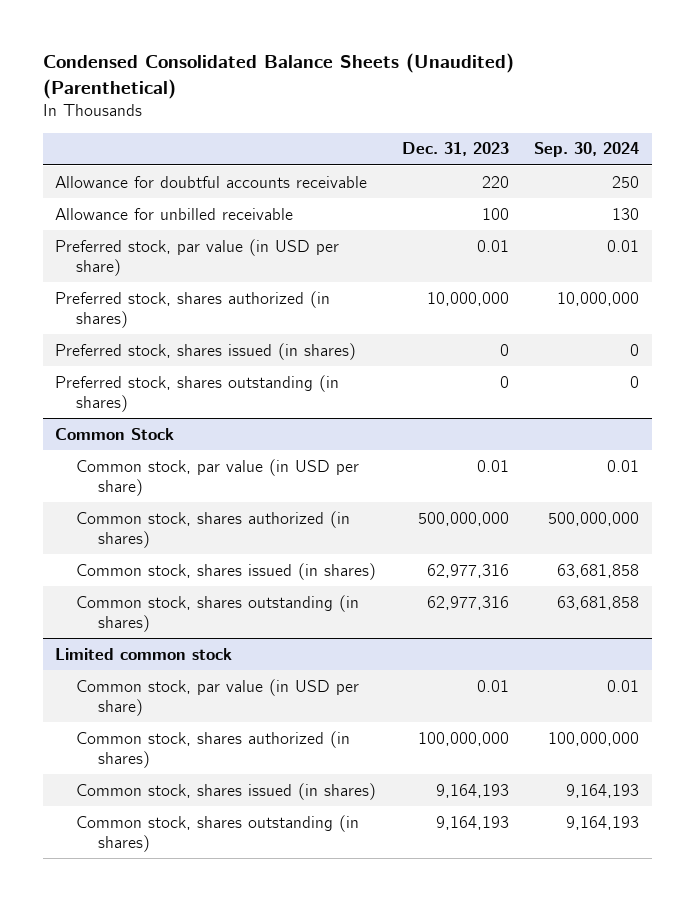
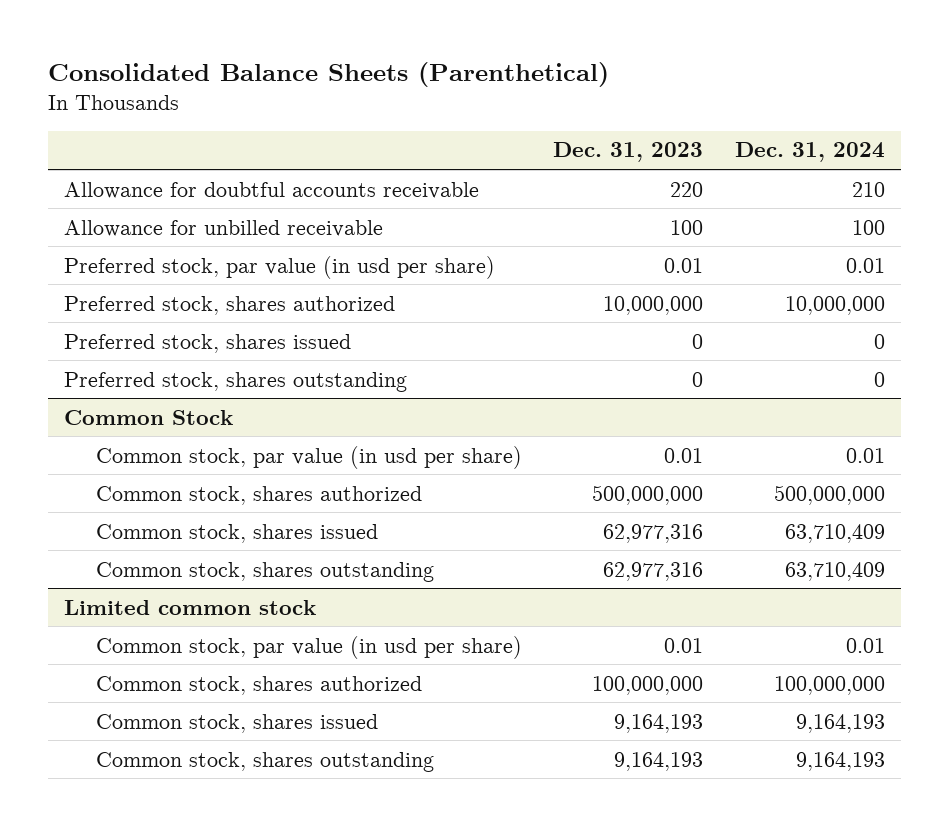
[42,53,514,99] Condensed Consolidated Balance Sheets (Unaudited) (Parenthetical) -> [47,61,609,87] Consolidated Balance Sheets (Parenthetical)
[534,142,640,158] Sep. 30, 2024 -> none
none -> [735,142,886,163] Dec. 31, 2024
[55,238,340,276] Preferred stock, par value (in USD per share) -> [63,255,495,279] Preferred stock, par value (in usd per share)
[55,290,331,328] Preferred stock, shares authorized (in shares) -> [63,295,395,315] Preferred stock, shares authorized
[55,342,357,360] Preferred stock, shares issued (in shares) -> [63,333,351,353] Preferred stock, shares issued
[55,374,340,412] Preferred stock, shares outstanding (in shares) -> [63,371,407,392] Preferred stock, shares outstanding
[76,458,360,496] Common stock, par value (in USD per share) -> [95,445,522,469] Common stock, par value (in usd per share)
[76,510,351,548] Common stock, shares authorized (in shares) -> [95,485,422,505] Common stock, shares authorized
[76,562,377,580] Common stock, shares issued (in shares) -> [95,523,378,543] Common stock, shares issued
[76,594,360,632] Common stock, shares outstanding (in shares) -> [95,561,434,582] Common stock, shares outstanding
[76,678,360,716] Common stock, par value (in USD per share) -> [95,635,522,659] Common stock, par value (in usd per share)
[76,730,351,768] Common stock, shares authorized (in shares) -> [95,675,422,695] Common stock, shares authorized
[76,782,377,800] Common stock, shares issued (in shares) -> [95,713,378,733] Common stock, shares issued
[76,814,360,852] Common stock, shares outstanding (in shares) -> [95,751,434,772] Common stock, shares outstanding

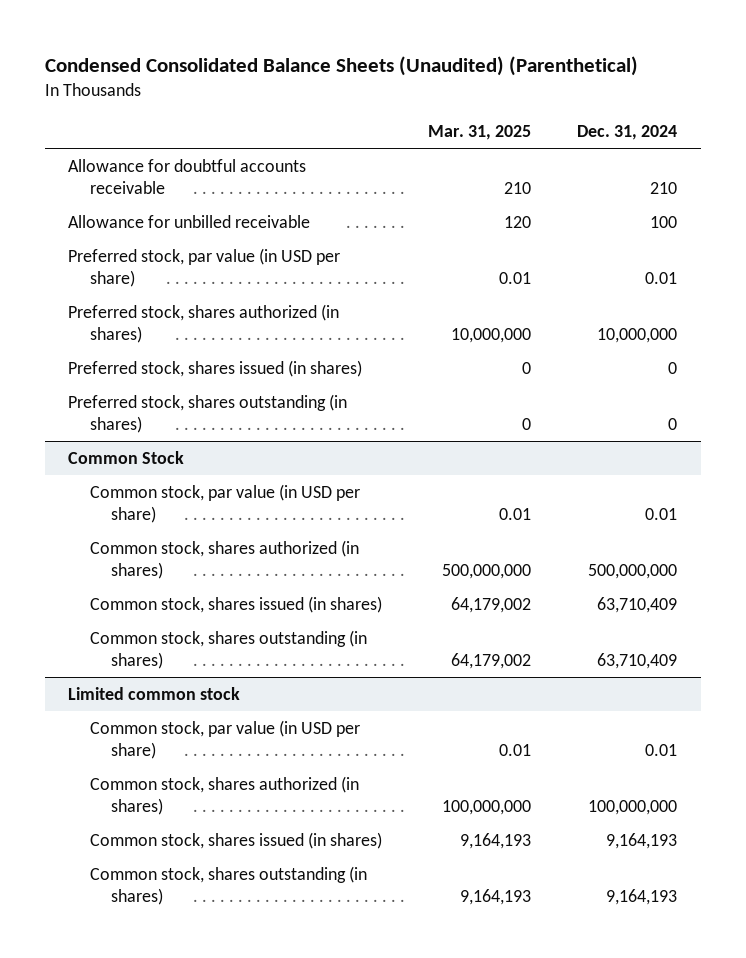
[47,61,609,87] Consolidated Balance Sheets (Parenthetical) -> [44,56,638,77] Condensed Consolidated Balance Sheets (Unaudited) (Parenthetical)
[553,142,704,163] Dec. 31, 2023 -> none
none -> [428,124,532,140] Mar. 31, 2025
[63,255,495,279] Preferred stock, par value (in usd per share) -> [68,247,341,287] Preferred stock, par value (in USD per share)
[63,295,395,315] Preferred stock, shares authorized -> [68,303,340,343] Preferred stock, shares authorized (in shares)
[63,333,351,353] Preferred stock, shares issued -> [68,359,363,377] Preferred stock, shares issued (in shares)
[63,371,407,392] Preferred stock, shares outstanding -> [68,393,348,433] Preferred stock, shares outstanding (in shares)
[95,445,522,469] Common stock, par value (in usd per share) -> [89,483,360,523] Common stock, par value (in USD per share)
[95,485,422,505] Common stock, shares authorized -> [89,539,359,579] Common stock, shares authorized (in shares)
[95,523,378,543] Common stock, shares issued -> [89,595,382,613] Common stock, shares issued (in shares)
[95,561,434,582] Common stock, shares outstanding -> [89,629,367,669] Common stock, shares outstanding (in shares)
[95,635,522,659] Common stock, par value (in usd per share) -> [89,719,360,759] Common stock, par value (in USD per share)
[95,675,422,695] Common stock, shares authorized -> [89,775,359,815] Common stock, shares authorized (in shares)
[95,713,378,733] Common stock, shares issued -> [89,831,382,849] Common stock, shares issued (in shares)
[95,751,434,772] Common stock, shares outstanding -> [89,865,367,905] Common stock, shares outstanding (in shares)

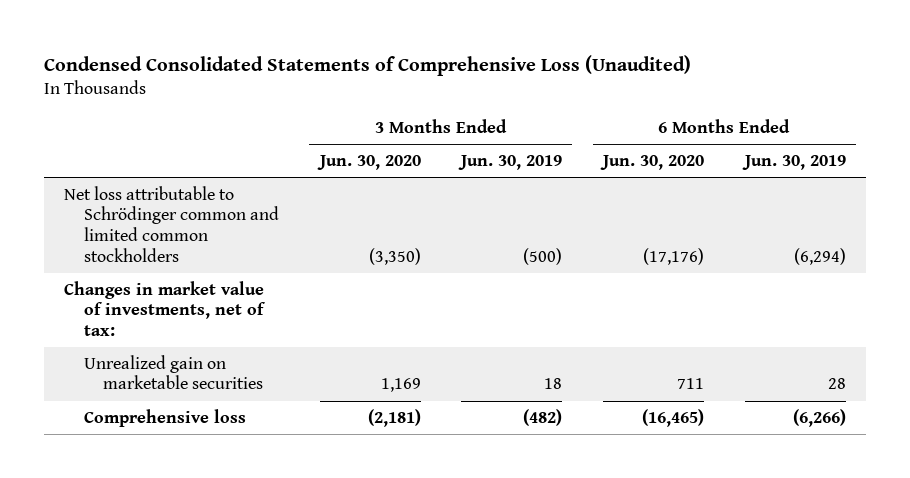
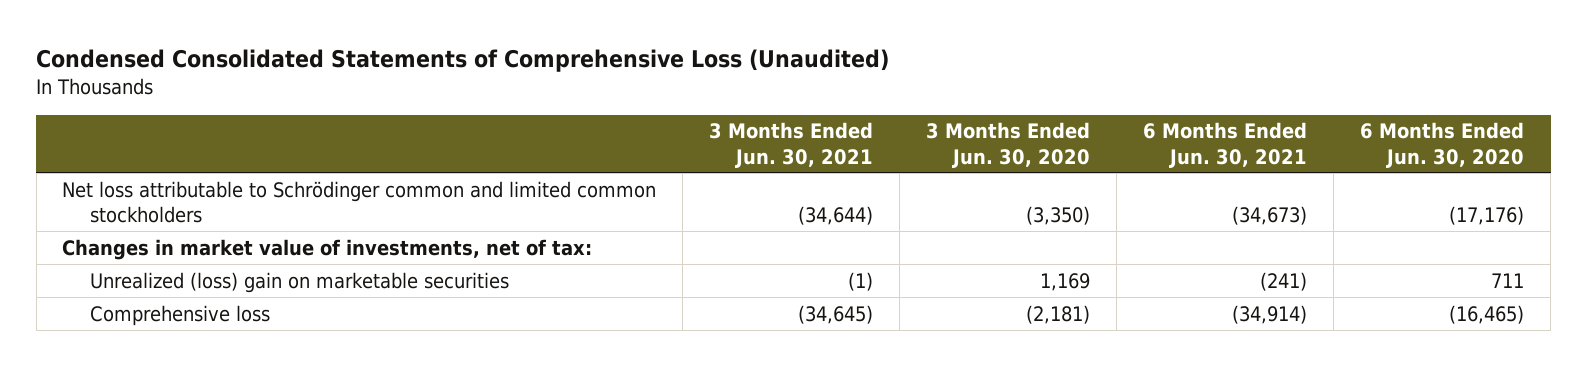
[458,155,563,171] Jun. 30, 2019 -> none
[741,155,846,171] Jun. 30, 2019 -> none
none -> [709,122,874,168] 3 Months Ended Jun. 30, 2021
none -> [1143,122,1308,168] 6 Months Ended Jun. 30, 2021
[83,354,264,390] Unrealized gain on marketable securities -> [89,271,509,293] Unrealized (loss) gain on marketable securities

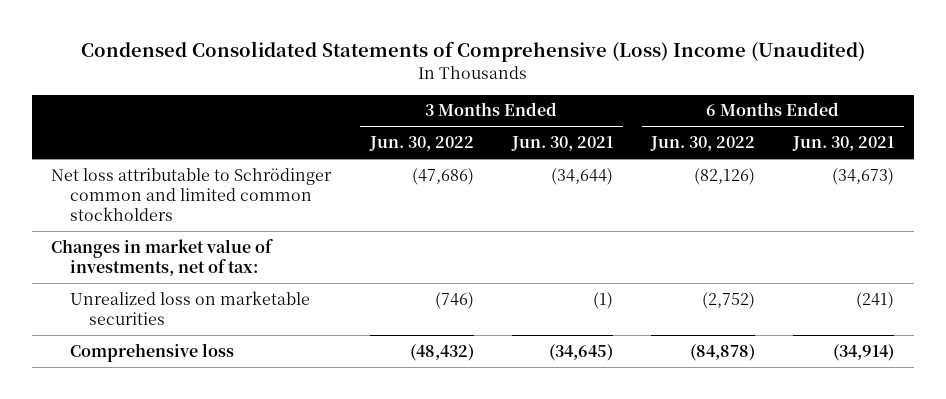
[36,49,890,73] Condensed Consolidated Statements of Comprehensive Loss (Unaudited) -> [80,41,865,63] Condensed Consolidated Statements of Comprehensive (Loss) Income (Unaudited)
[926,122,1091,168] 3 Months Ended Jun. 30, 2020 -> none
[1360,122,1525,168] 6 Months Ended Jun. 30, 2020 -> none
none -> [368,136,474,152] Jun. 30, 2022
none -> [650,136,756,152] Jun. 30, 2022
[89,271,509,293] Unrealized (loss) gain on marketable securities -> [70,290,311,325] Unrealized loss on marketable securities

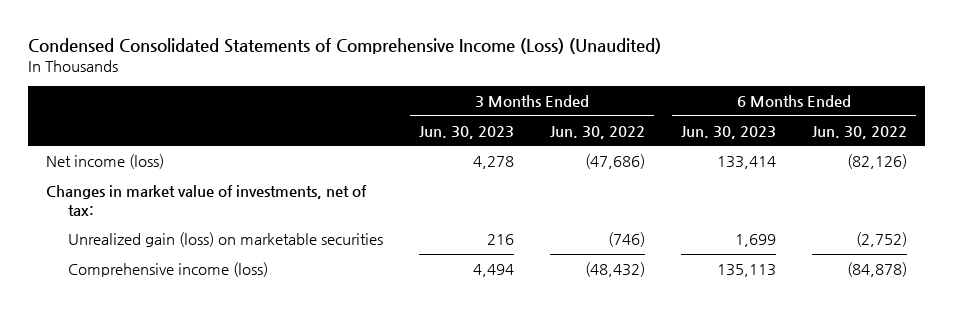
[80,41,865,63] Condensed Consolidated Statements of Comprehensive (Loss) Income (Unaudited) -> [28,38,662,55] Condensed Consolidated Statements of Comprehensive Income (Loss) (Unaudited)
[510,136,613,152] Jun. 30, 2021 -> none
[792,136,895,152] Jun. 30, 2021 -> none
none -> [418,125,514,139] Jun. 30, 2023
none -> [680,125,776,139] Jun. 30, 2023
[51,167,333,222] Net loss attributable to Schrödinger common and limited common stockholders -> [46,154,165,170] Net income (loss)
[70,290,311,325] Unrealized loss on marketable securities -> [67,232,383,248] Unrealized gain (loss) on marketable securities
[70,342,235,362] Comprehensive loss -> [67,262,268,278] Comprehensive income (loss)

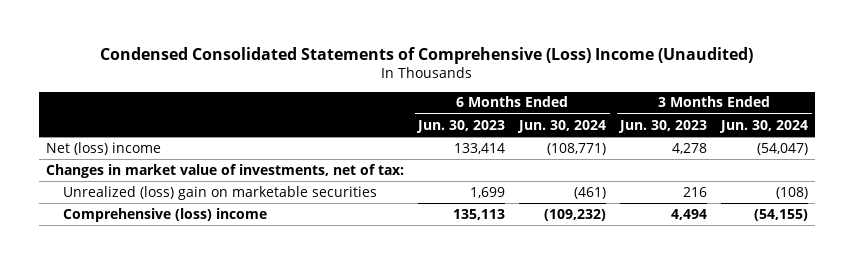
[28,38,662,55] Condensed Consolidated Statements of Comprehensive Income (Loss) (Unaudited) -> [100,47,754,65] Condensed Consolidated Statements of Comprehensive (Loss) Income (Unaudited)
[549,125,645,139] Jun. 30, 2022 -> none
[811,125,907,139] Jun. 30, 2022 -> none
none -> [517,119,607,133] Jun. 30, 2024
none -> [719,119,809,133] Jun. 30, 2024
[46,154,165,170] Net income (loss) -> [46,141,162,155] Net (loss) income
[67,232,383,248] Unrealized gain (loss) on marketable securities -> [63,185,378,200] Unrealized (loss) gain on marketable securities
[67,262,268,278] Comprehensive income (loss) -> [63,207,268,222] Comprehensive (loss) income

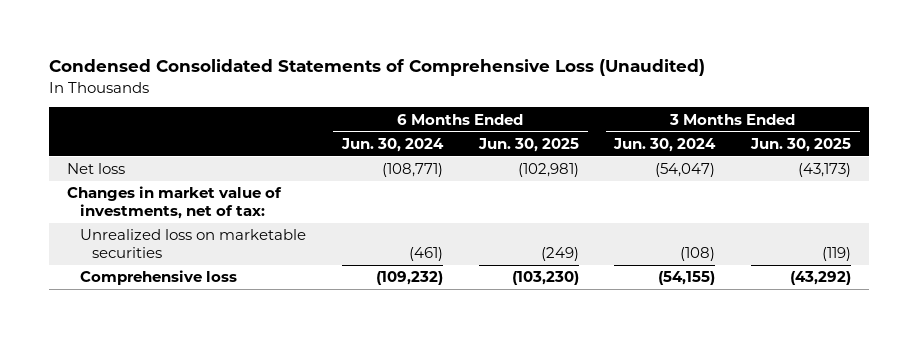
[100,47,754,65] Condensed Consolidated Statements of Comprehensive (Loss) Income (Unaudited) -> [49,59,706,77] Condensed Consolidated Statements of Comprehensive Loss (Unaudited)
[416,119,506,133] Jun. 30, 2023 -> none
[618,119,708,133] Jun. 30, 2023 -> none
none -> [477,137,579,152] Jun. 30, 2025
none -> [750,137,852,152] Jun. 30, 2025
[46,141,162,155] Net (loss) income -> [67,163,126,175] Net loss
[63,185,378,200] Unrealized (loss) gain on marketable securities -> [79,229,306,258] Unrealized loss on marketable securities
[63,207,268,222] Comprehensive (loss) income -> [79,270,237,286] Comprehensive loss

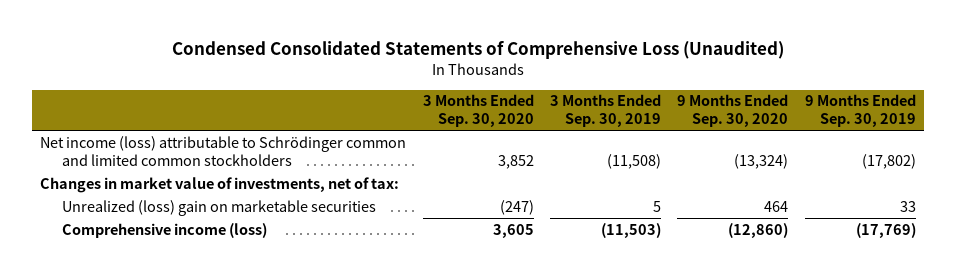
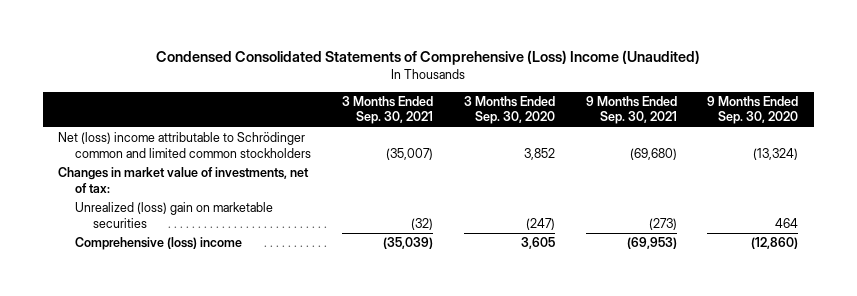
[172,40,785,59] Condensed Consolidated Statements of Comprehensive Loss (Unaudited) -> [156,50,701,66] Condensed Consolidated Statements of Comprehensive (Loss) Income (Unaudited)
[550,94,662,128] 3 Months Ended Sep. 30, 2019 -> none
[804,94,916,128] 9 Months Ended Sep. 30, 2019 -> none
none -> [342,95,434,125] 3 Months Ended Sep. 30, 2021
none -> [585,95,677,125] 9 Months Ended Sep. 30, 2021
[40,135,407,166] Net income (loss) attributable to Schrödinger common and limited common stockholders -> [58,132,312,158] Net (loss) income attributable to Schrödinger common and limited common stockholders
[62,222,268,238] Comprehensive income (loss) -> [75,237,243,251] Comprehensive (loss) income

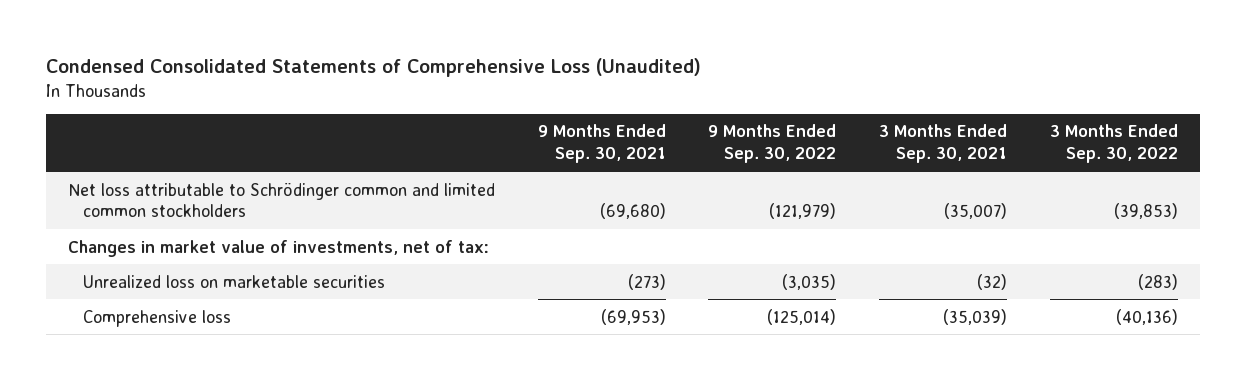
[156,50,701,66] Condensed Consolidated Statements of Comprehensive (Loss) Income (Unaudited) -> [46,58,702,78] Condensed Consolidated Statements of Comprehensive Loss (Unaudited)
[463,95,555,125] 3 Months Ended Sep. 30, 2020 -> none
[707,95,799,125] 9 Months Ended Sep. 30, 2020 -> none
none -> [708,124,837,164] 9 Months Ended Sep. 30, 2022
none -> [1050,124,1179,164] 3 Months Ended Sep. 30, 2022
[58,132,312,158] Net (loss) income attributable to Schrödinger common and limited common stockholders -> [67,181,495,218] Net loss attributable to Schrödinger common and limited common stockholders
[75,202,274,228] Unrealized (loss) gain on marketable securities -> [82,274,385,288] Unrealized loss on marketable securities
[75,237,243,251] Comprehensive (loss) income -> [82,309,231,327] Comprehensive loss

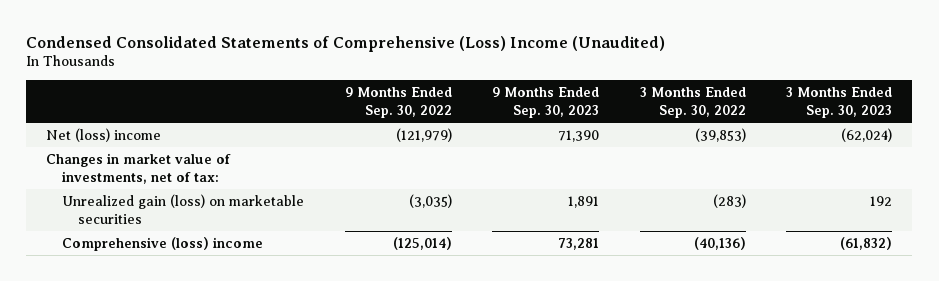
[46,58,702,78] Condensed Consolidated Statements of Comprehensive Loss (Unaudited) -> [26,35,666,52] Condensed Consolidated Statements of Comprehensive (Loss) Income (Unaudited)
[537,124,666,164] 9 Months Ended Sep. 30, 2021 -> none
[879,124,1008,164] 3 Months Ended Sep. 30, 2021 -> none
none -> [492,86,600,118] 9 Months Ended Sep. 30, 2023
none -> [786,86,893,118] 3 Months Ended Sep. 30, 2023
[67,181,495,218] Net loss attributable to Schrödinger common and limited common stockholders -> [46,127,162,142] Net (loss) income
[82,274,385,288] Unrealized loss on marketable securities -> [62,193,305,224] Unrealized gain (loss) on marketable securities
[82,309,231,327] Comprehensive loss -> [62,236,264,251] Comprehensive (loss) income

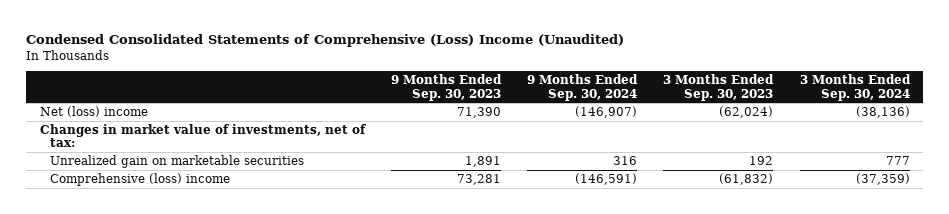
[344,86,452,118] 9 Months Ended Sep. 30, 2022 -> none
[639,86,746,118] 3 Months Ended Sep. 30, 2022 -> none
none -> [527,74,639,101] 9 Months Ended Sep. 30, 2024
none -> [799,74,911,101] 3 Months Ended Sep. 30, 2024
[62,193,305,224] Unrealized gain (loss) on marketable securities -> [49,155,304,169] Unrealized gain on marketable securities

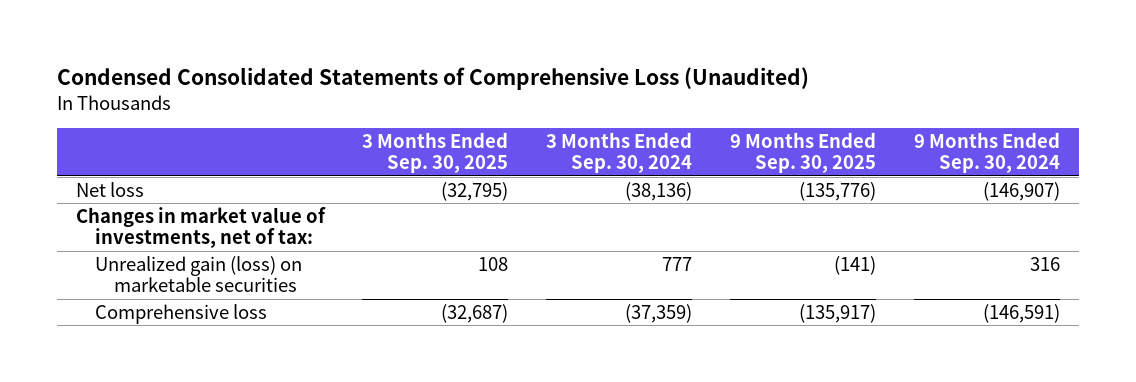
[26,34,625,48] Condensed Consolidated Statements of Comprehensive (Loss) Income (Unaudited) -> [56,67,809,91] Condensed Consolidated Statements of Comprehensive Loss (Unaudited)
[390,74,502,101] 9 Months Ended Sep. 30, 2023 -> none
[663,74,775,101] 3 Months Ended Sep. 30, 2023 -> none
none -> [362,131,509,174] 3 Months Ended Sep. 30, 2025
none -> [730,131,877,174] 9 Months Ended Sep. 30, 2025
[39,106,148,118] Net (loss) income -> [75,181,144,197] Net loss
[49,155,304,169] Unrealized gain on marketable securities -> [94,255,302,293] Unrealized gain (loss) on marketable securities
[49,173,230,187] Comprehensive (loss) income -> [94,303,267,324] Comprehensive loss

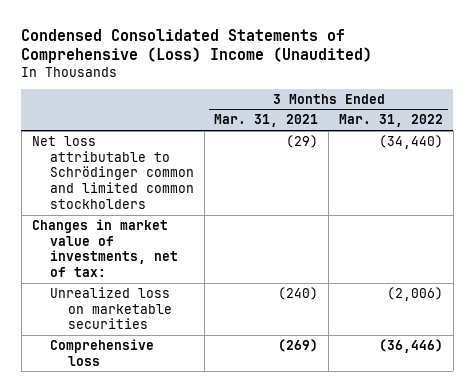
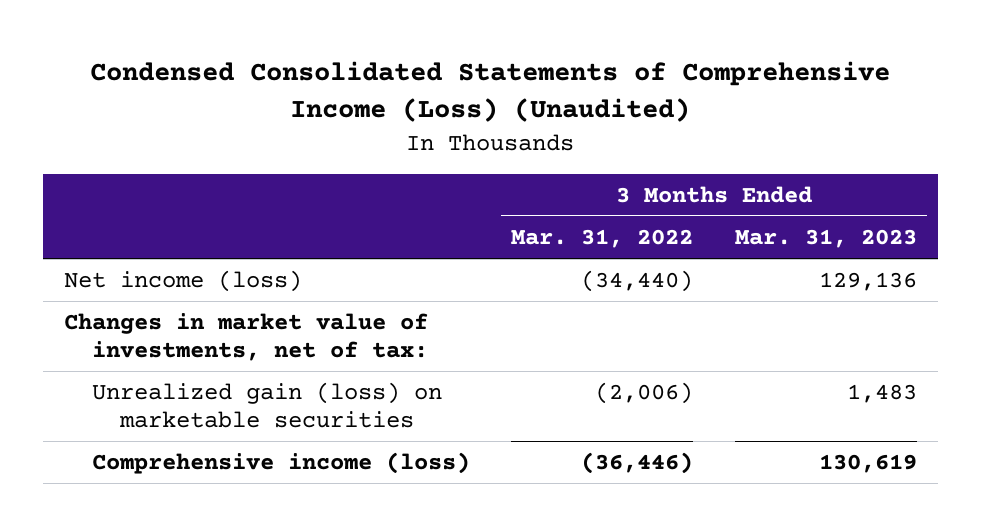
[21,28,373,64] Condensed Consolidated Statements of Comprehensive (Loss) Income (Unaudited) -> [90,61,891,123] Condensed Consolidated Statements of Comprehensive Income (Loss) (Unaudited)
[214,114,319,128] Mar. 31, 2021 -> none
none -> [734,228,917,248] Mar. 31, 2023
[31,135,194,209] Net loss attributable to Schrödinger common and limited common stockholders -> [63,270,302,293] Net income (loss)
[49,286,172,330] Unrealized loss on marketable securities -> [91,382,442,429] Unrealized gain (loss) on marketable securities
[49,338,154,366] Comprehensive loss -> [91,452,470,475] Comprehensive income (loss)

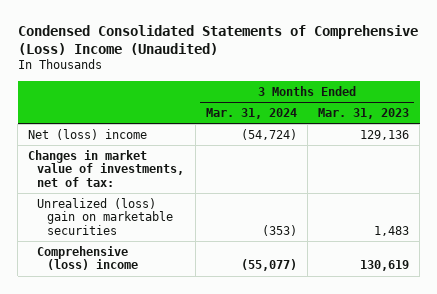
[90,61,891,123] Condensed Consolidated Statements of Comprehensive Income (Loss) (Unaudited) -> [17,24,418,55] Condensed Consolidated Statements of Comprehensive (Loss) Income (Unaudited)
[511,228,694,248] Mar. 31, 2022 -> none
none -> [205,108,297,120] Mar. 31, 2024
[63,270,302,293] Net income (loss) -> [28,128,148,140] Net (loss) income
[91,382,442,429] Unrealized gain (loss) on marketable securities -> [37,197,173,235] Unrealized (loss) gain on marketable securities
[91,452,470,475] Comprehensive income (loss) -> [37,245,138,271] Comprehensive (loss) income

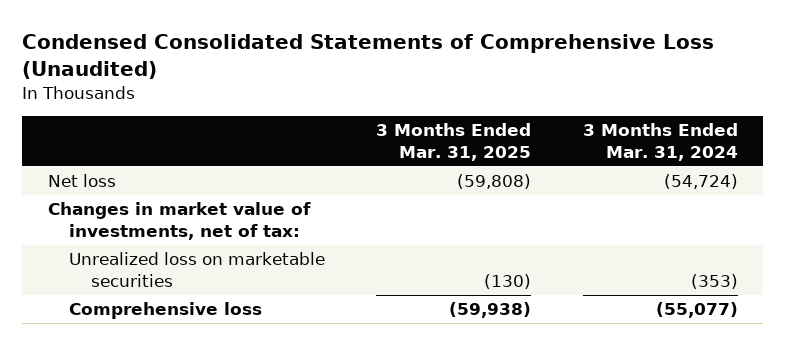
[17,24,418,55] Condensed Consolidated Statements of Comprehensive (Loss) Income (Unaudited) -> [22,33,715,79] Condensed Consolidated Statements of Comprehensive Loss (Unaudited)
[317,108,409,120] Mar. 31, 2023 -> none
none -> [376,123,532,162] 3 Months Ended Mar. 31, 2025
[28,128,148,140] Net (loss) income -> [47,174,116,188] Net loss
[37,197,173,235] Unrealized (loss) gain on marketable securities -> [69,252,326,288] Unrealized loss on marketable securities
[37,245,138,271] Comprehensive (loss) income -> [69,302,263,320] Comprehensive loss

